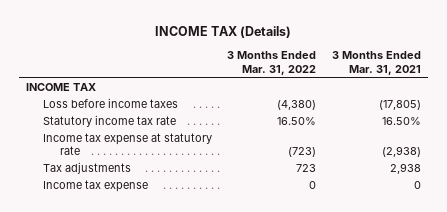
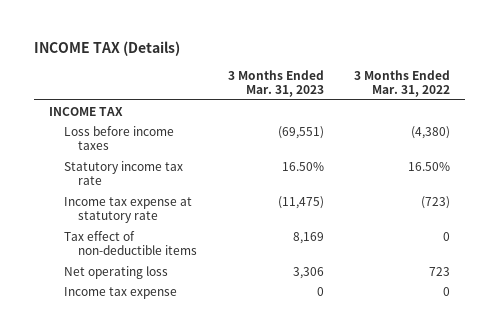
[331,51,421,75] 3 Months Ended Mar. 31, 2021 -> none
none -> [227,69,324,97] 3 Months Ended Mar. 31, 2023
none -> [63,230,198,255] Tax effect of non-deductible items
[43,161,132,174] Tax adjustments -> [63,265,168,279] Net operating loss

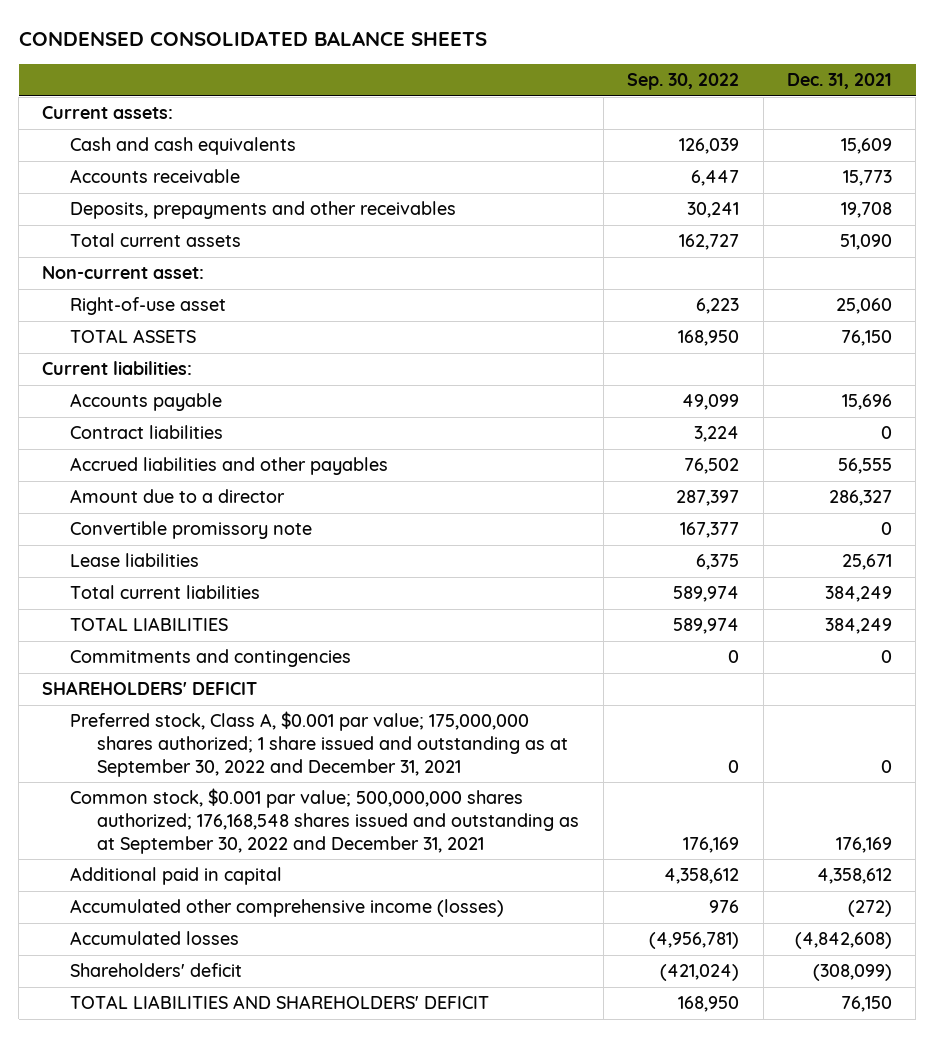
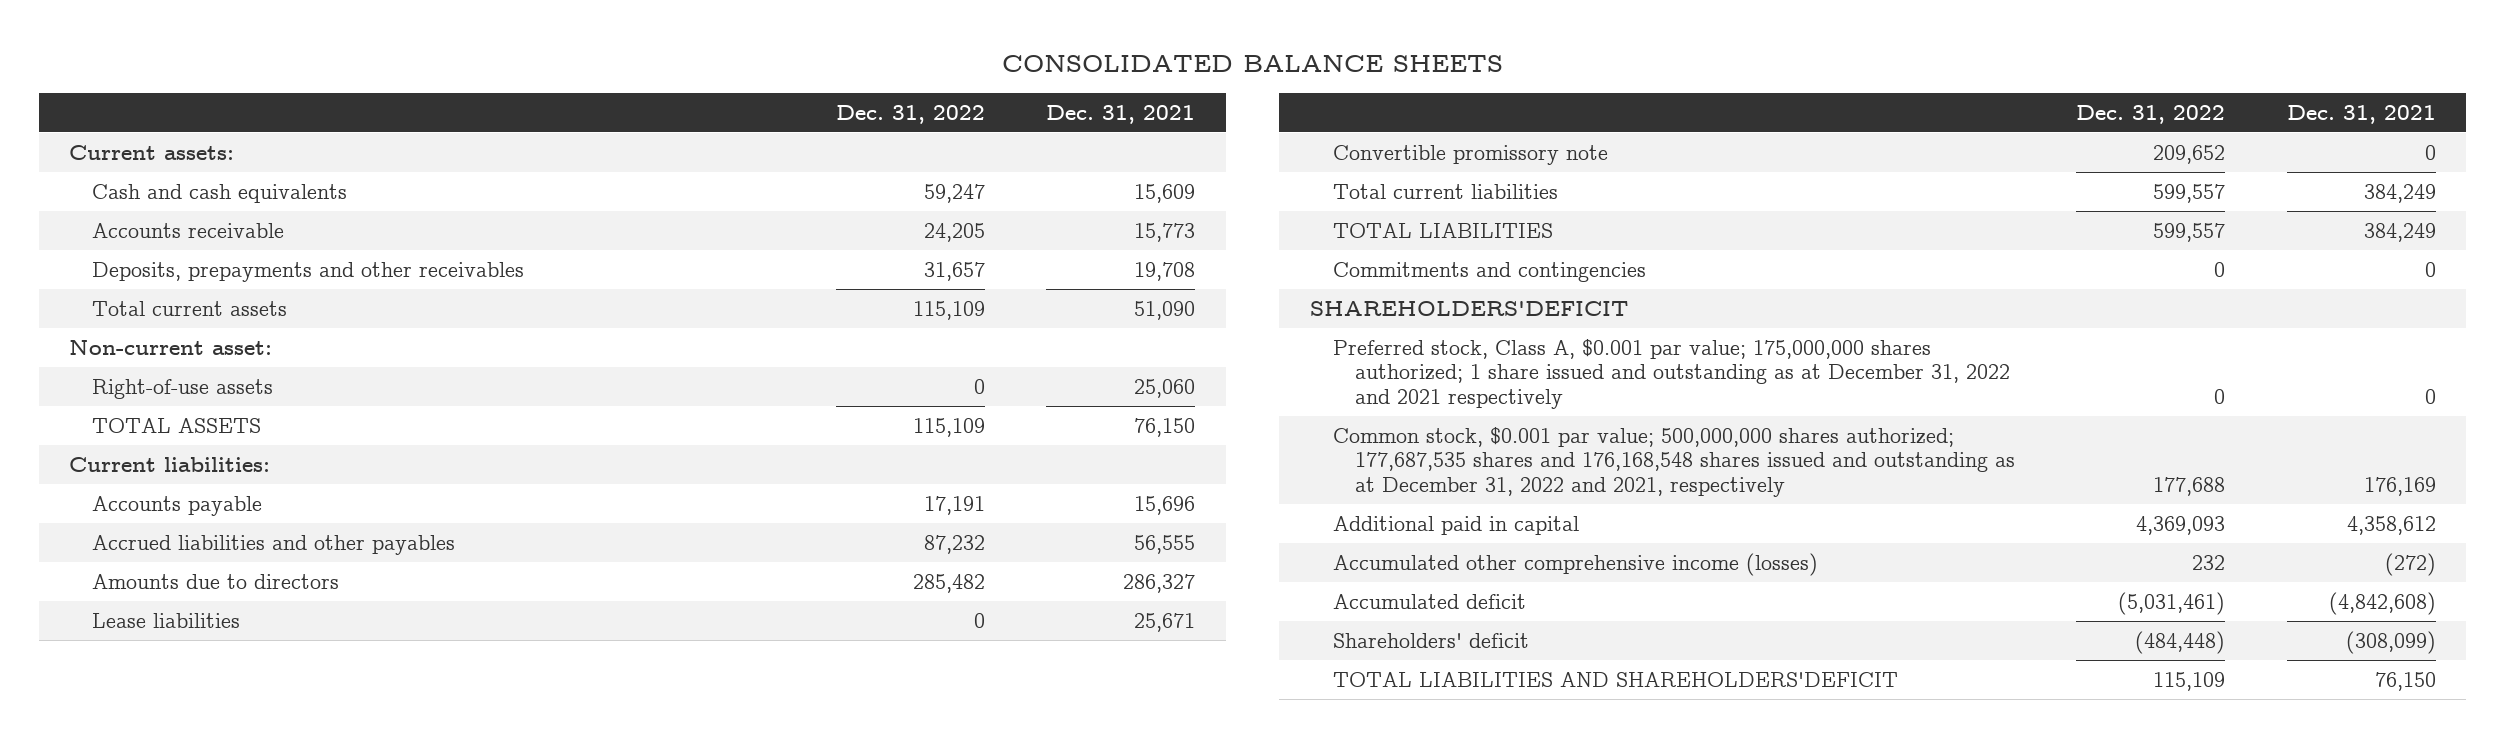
[18,31,487,47] CONDENSED CONSOLIDATED BALANCE SHEETS -> [1001,54,1503,72] CONSOLIDATED BALANCE SHEETS
[627,73,740,91] Sep. 30, 2022 -> none
none -> [835,104,985,124] Dec. 31, 2022
[69,297,226,316] Right-of-use asset -> [92,378,274,399] Right-of-use assets
[69,425,223,440] Contract liabilities -> none
[69,489,285,504] Amount due to a director -> [92,573,340,589] Amounts due to directors
[69,521,312,540] Convertible promissory note -> [1332,144,1608,165] Convertible promissory note
[42,681,258,696] SHAREHOLDERS' DEFICIT -> [1309,300,1628,316] SHAREHOLDERS'DEFICIT
[69,711,569,778] Preferred stock, Class A, $0.001 par value; 175,000,000 shares authorized; 1 share issued and outstanding as at September 30, 2022 and December 31, 2021 -> [1332,338,2011,410] Preferred stock, Class A, $0.001 par value; 175,000,000 shares authorized; 1 share issued and outstanding as at December 31, 2022 and 2021 respectively
[69,788,580,855] Common stock, $0.001 par value; 500,000,000 shares authorized; 176,168,548 shares issued and outstanding as at September 30, 2022 and December 31, 2021 -> [1332,426,2016,498] Common stock, $0.001 par value; 500,000,000 shares authorized; 177,687,535 shares and 176,168,548 shares issued and outstanding as at December 31, 2022 and 2021, respectively
[69,931,239,946] Accumulated losses -> [1332,593,1526,609] Accumulated deficit
[69,995,489,1010] TOTAL LIABILITIES AND SHAREHOLDERS' DEFICIT -> [1332,671,1898,687] TOTAL LIABILITIES AND SHAREHOLDERS'DEFICIT

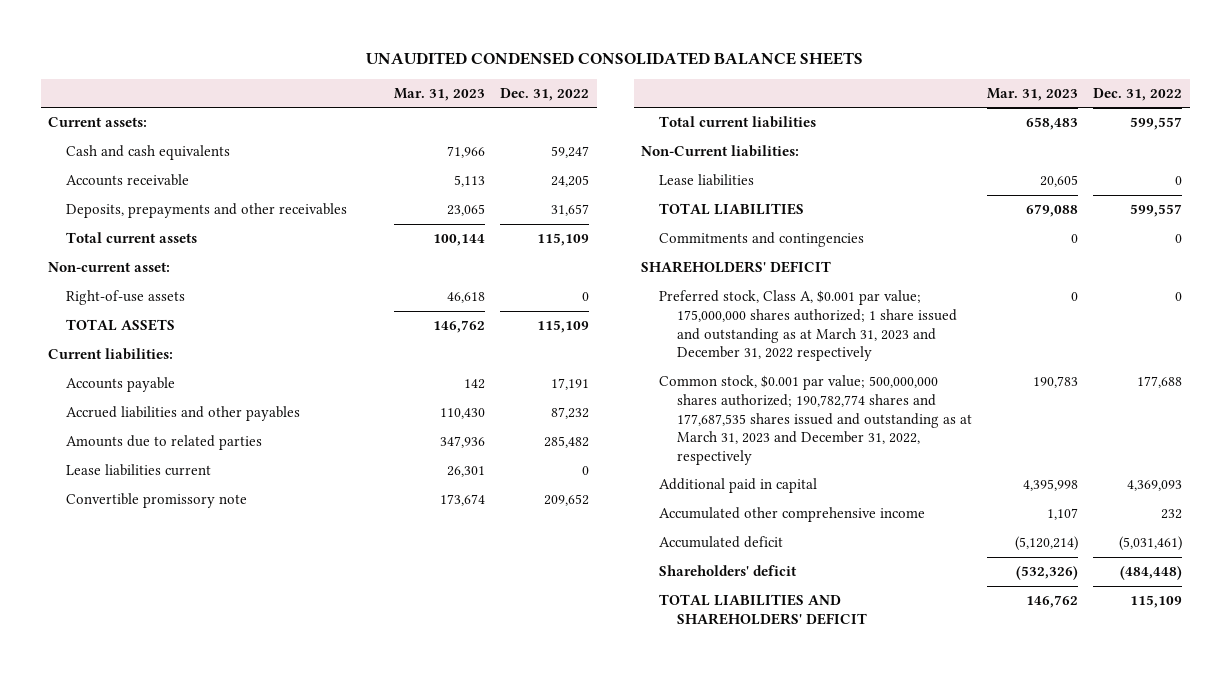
[1001,54,1503,72] CONSOLIDATED BALANCE SHEETS -> [366,51,864,65] UNAUDITED CONDENSED CONSOLIDATED BALANCE SHEETS
[1046,104,1196,124] Dec. 31, 2021 -> none
none -> [394,87,486,101] Mar. 31, 2023
[92,573,340,589] Amounts due to directors -> [66,435,263,451] Amounts due to related parties
none -> [66,464,212,477] Lease liabilities current
none -> [641,145,800,158] Non-Current liabilities:
[92,612,241,628] Lease liabilities -> [659,174,755,187] Lease liabilities
[1309,300,1628,316] SHAREHOLDERS'DEFICIT -> [641,261,832,274] SHAREHOLDERS' DEFICIT
[1332,338,2011,410] Preferred stock, Class A, $0.001 par value; 175,000,000 shares authorized; 1 share issued and outstanding as at December 31, 2022 and 2021 respectively -> [659,290,958,362] Preferred stock, Class A, $0.001 par value; 175,000,000 shares authorized; 1 share issued and outstanding as at March 31, 2023 and December 31, 2022 respectively
[1332,426,2016,498] Common stock, $0.001 par value; 500,000,000 shares authorized; 177,687,535 shares and 176,168,548 shares issued and outstanding as at December 31, 2022 and 2021, respectively -> [659,375,973,465] Common stock, $0.001 par value; 500,000,000 shares authorized; 190,782,774 shares and 177,687,535 shares issued and outstanding as at March 31, 2023 and December 31, 2022, respectively
[1332,552,1818,576] Accumulated other comprehensive income (losses) -> [659,507,926,523] Accumulated other comprehensive income
[1332,671,1898,687] TOTAL LIABILITIES AND SHAREHOLDERS'DEFICIT -> [659,594,868,625] TOTAL LIABILITIES AND SHAREHOLDERS' DEFICIT

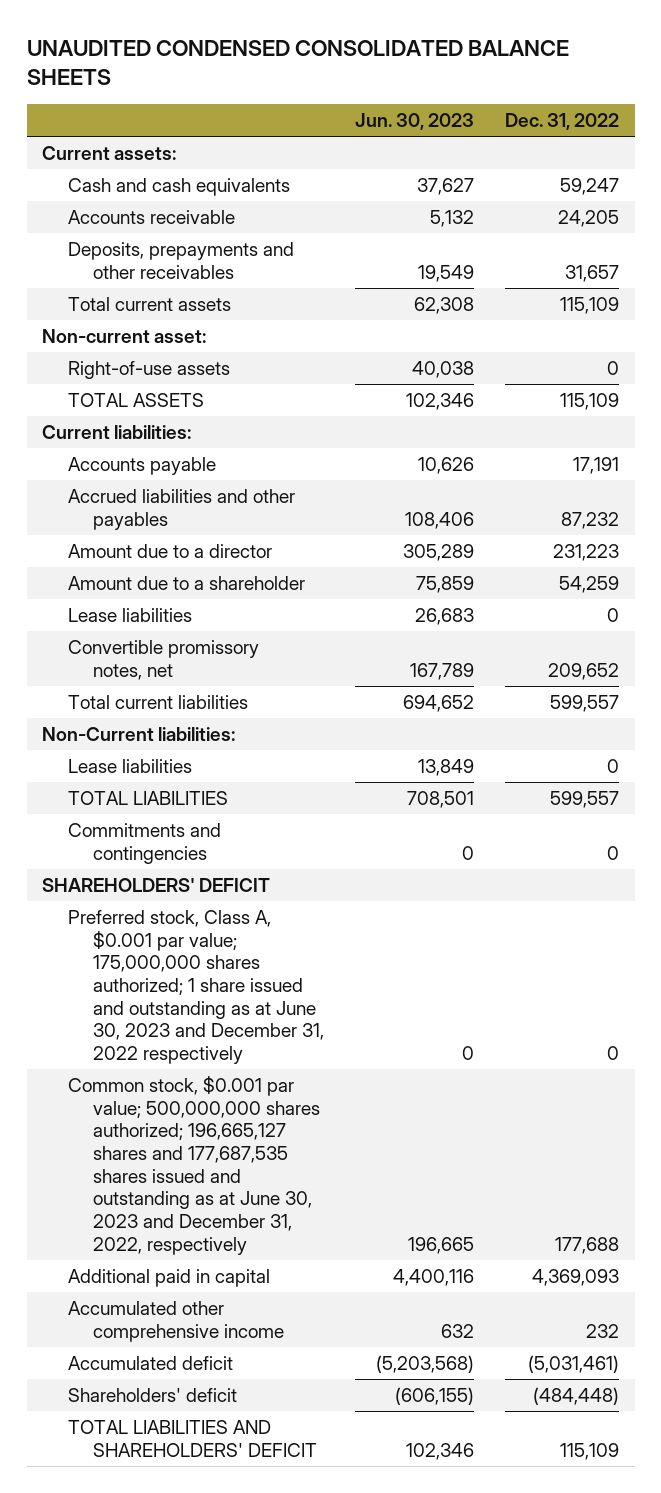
[394,87,486,101] Mar. 31, 2023 -> none
none -> [354,113,474,131] Jun. 30, 2023
[66,435,263,451] Amounts due to related parties -> none
none -> [67,543,272,558] Amount due to a director
none -> [67,575,305,590] Amount due to a shareholder
[66,464,212,477] Lease liabilities current -> [67,607,192,622] Lease liabilities
[66,493,248,509] Convertible promissory note -> [67,639,259,680] Convertible promissory notes, net
[659,290,958,362] Preferred stock, Class A, $0.001 par value; 175,000,000 shares authorized; 1 share issued and outstanding as at March 31, 2023 and December 31, 2022 respectively -> [67,909,324,1065] Preferred stock, Class A, $0.001 par value; 175,000,000 shares authorized; 1 share issued and outstanding as at June 30, 2023 and December 31, 2022 respectively
[659,375,973,465] Common stock, $0.001 par value; 500,000,000 shares authorized; 190,782,774 shares and 177,687,535 shares issued and outstanding as at March 31, 2023 and December 31, 2022, respectively -> [67,1075,320,1255] Common stock, $0.001 par value; 500,000,000 shares authorized; 196,665,127 shares and 177,687,535 shares issued and outstanding as at June 30, 2023 and December 31, 2022, respectively

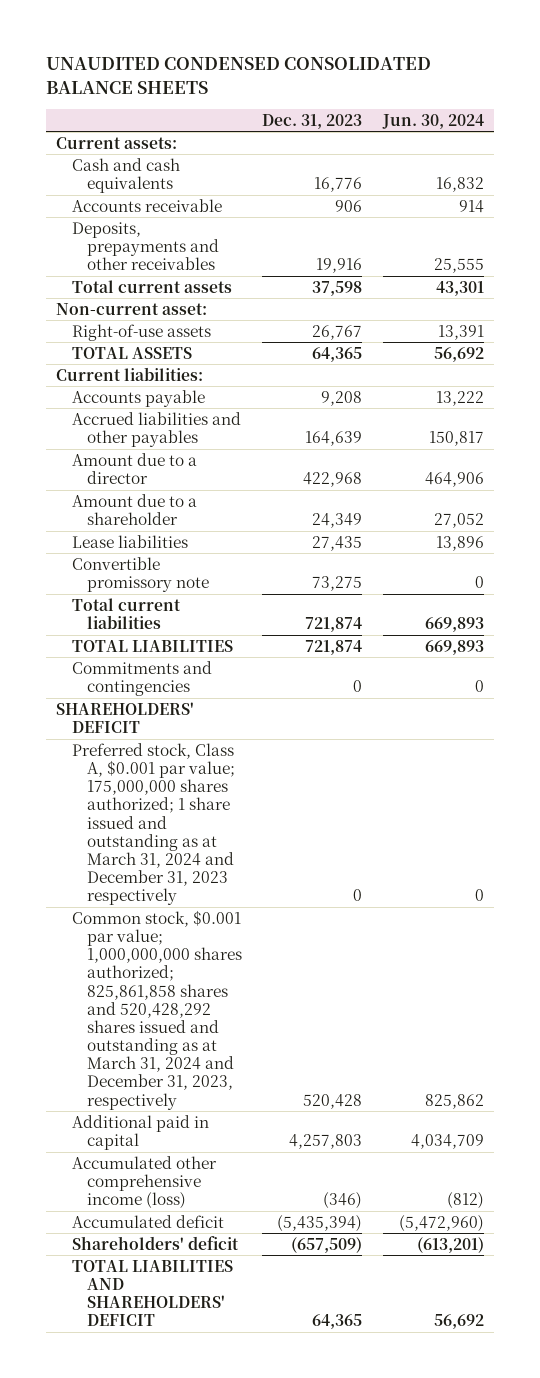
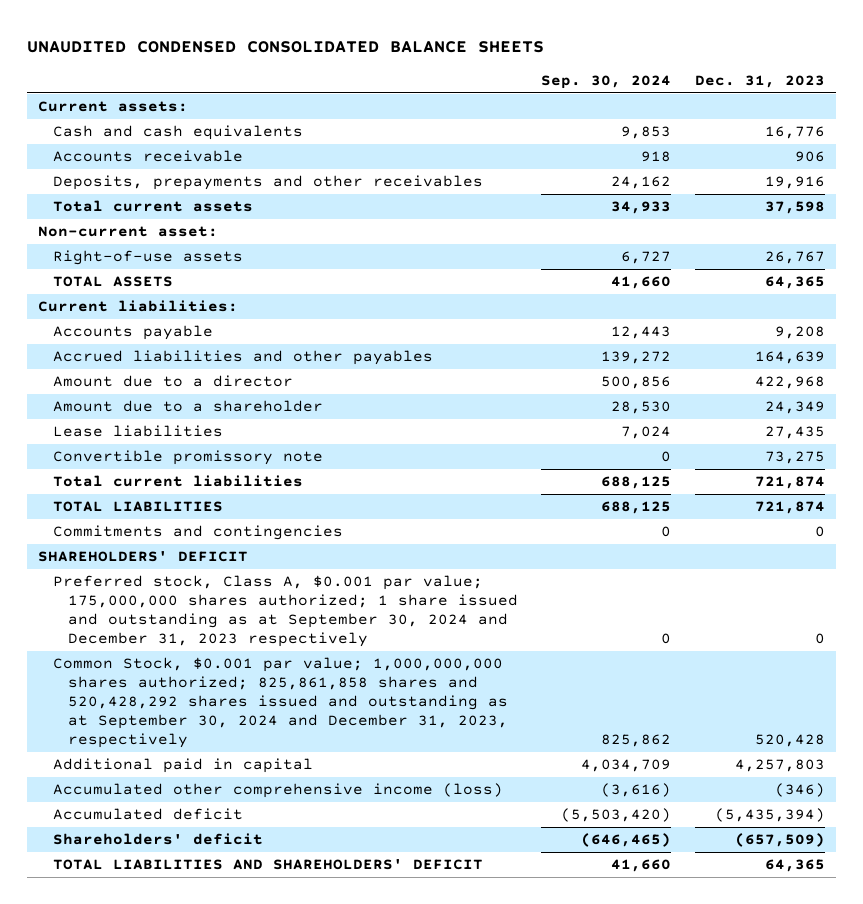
[381,113,484,129] Jun. 30, 2024 -> none
none -> [541,75,672,90] Sep. 30, 2024
[71,742,236,906] Preferred stock, Class A, $0.001 par value; 175,000,000 shares authorized; 1 share issued and outstanding as at March 31, 2024 and December 31, 2023 respectively -> [53,575,518,648] Preferred stock, Class A, $0.001 par value; 175,000,000 shares authorized; 1 share issued and outstanding as at September 30, 2024 and December 31, 2023 respectively
[71,909,243,1110] Common stock, $0.001 par value; 1,000,000,000 shares authorized; 825,861,858 shares and 520,428,292 shares issued and outstanding as at March 31, 2024 and December 31, 2023, respectively -> [53,657,508,749] Common Stock, $0.001 par value; 1,000,000,000 shares authorized; 825,861,858 shares and 520,428,292 shares issued and outstanding as at September 30, 2024 and December 31, 2023, respectively

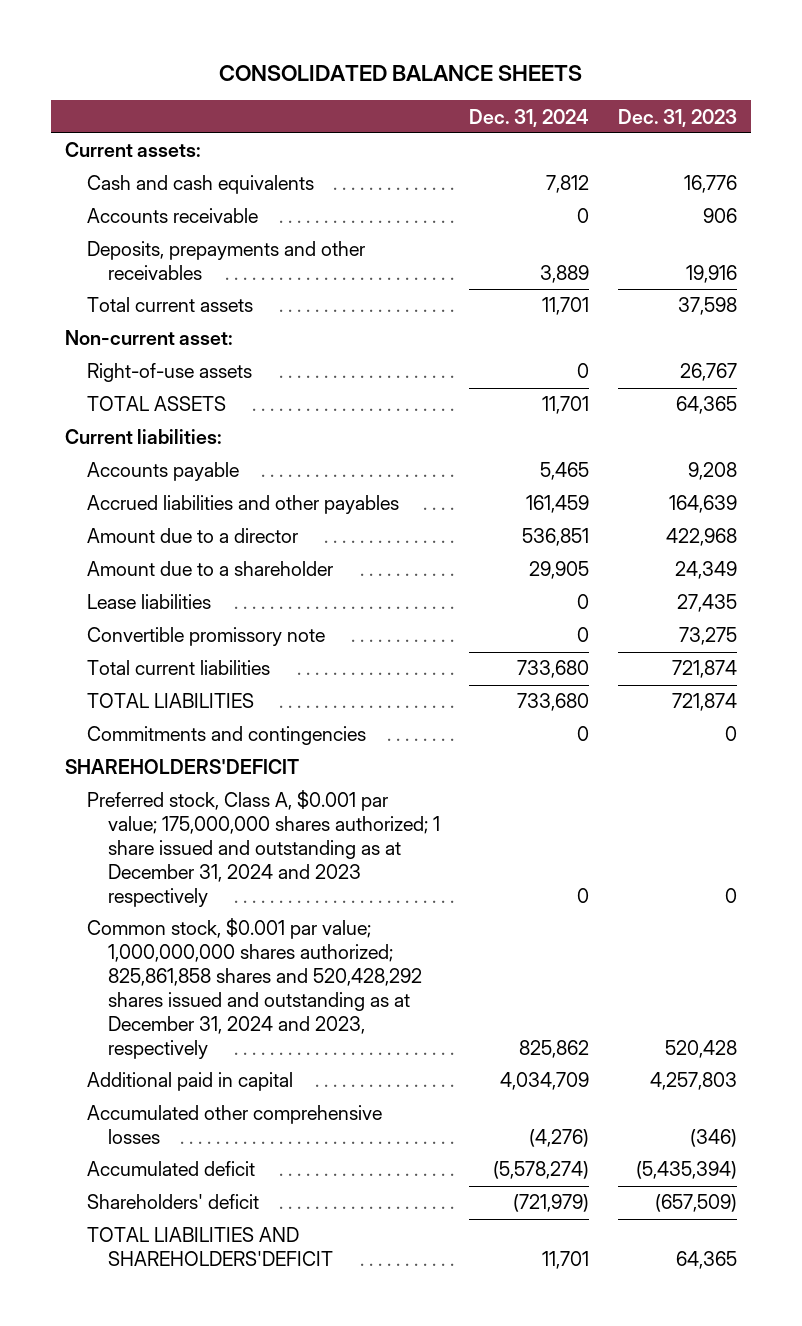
[26,40,544,53] UNAUDITED CONDENSED CONSOLIDATED BALANCE SHEETS -> [219,64,583,81] CONSOLIDATED BALANCE SHEETS
[541,75,672,90] Sep. 30, 2024 -> none
none -> [468,108,589,127] Dec. 31, 2024
[38,551,249,563] SHAREHOLDERS' DEFICIT -> [65,759,300,775] SHAREHOLDERS'DEFICIT
[53,575,518,648] Preferred stock, Class A, $0.001 par value; 175,000,000 shares authorized; 1 share issued and outstanding as at September 30, 2024 and December 31, 2023 respectively -> [86,790,440,908] Preferred stock, Class A, $0.001 par value; 175,000,000 shares authorized; 1 share issued and outstanding as at December 31, 2024 and 2023 respectively
[53,657,508,749] Common Stock, $0.001 par value; 1,000,000,000 shares authorized; 825,861,858 shares and 520,428,292 shares issued and outstanding as at September 30, 2024 and December 31, 2023, respectively -> [86,918,422,1059] Common stock, $0.001 par value; 1,000,000,000 shares authorized; 825,861,858 shares and 520,428,292 shares issued and outstanding as at December 31, 2024 and 2023, respectively
[53,783,504,799] Accumulated other comprehensive income (loss) -> [86,1105,382,1145] Accumulated other comprehensive losses
[53,859,484,871] TOTAL LIABILITIES AND SHAREHOLDERS' DEFICIT -> [86,1227,333,1267] TOTAL LIABILITIES AND SHAREHOLDERS'DEFICIT

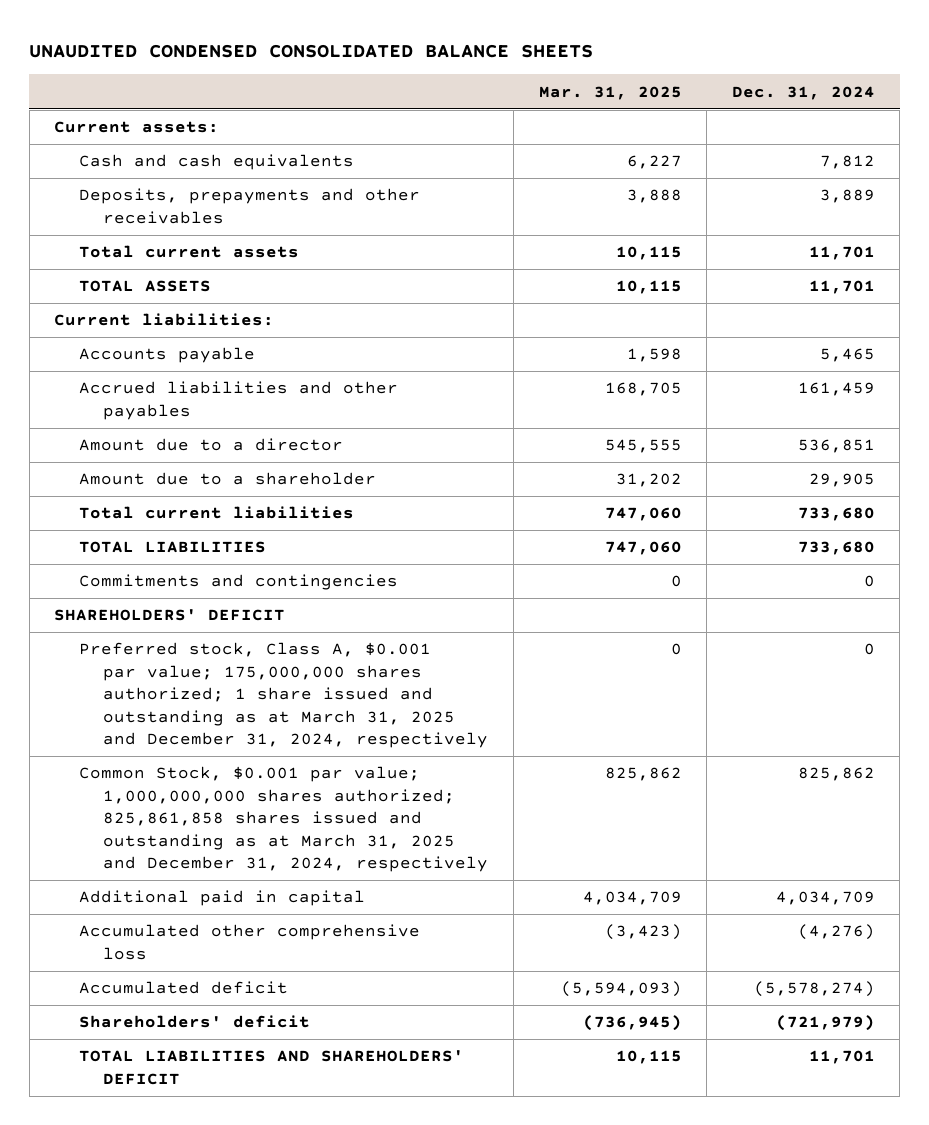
[219,64,583,81] CONSOLIDATED BALANCE SHEETS -> [29,43,594,58] UNAUDITED CONDENSED CONSOLIDATED BALANCE SHEETS
[617,108,737,127] Dec. 31, 2023 -> none
none -> [538,85,682,100] Mar. 31, 2025
[86,208,258,224] Accounts receivable -> none
[65,330,234,346] Non-current asset: -> none
[86,363,252,383] Right-of-use assets -> none
[86,594,211,610] Lease liabilities -> none
[86,627,325,647] Convertible promissory note -> none
[65,759,300,775] SHAREHOLDERS'DEFICIT -> [54,609,286,622] SHAREHOLDERS' DEFICIT
[86,790,440,908] Preferred stock, Class A, $0.001 par value; 175,000,000 shares authorized; 1 share issued and outstanding as at December 31, 2024 and 2023 respectively -> [78,642,489,749] Preferred stock, Class A, $0.001 par value; 175,000,000 shares authorized; 1 share issued and outstanding as at March 31, 2025 and December 31, 2024, respectively
[86,918,422,1059] Common stock, $0.001 par value; 1,000,000,000 shares authorized; 825,861,858 shares and 520,428,292 shares issued and outstanding as at December 31, 2024 and 2023, respectively -> [78,766,489,873] Common Stock, $0.001 par value; 1,000,000,000 shares authorized; 825,861,858 shares issued and outstanding as at March 31, 2025 and December 31, 2024, respectively
[86,1105,382,1145] Accumulated other comprehensive losses -> [78,924,420,960] Accumulated other comprehensive loss
[86,1227,333,1267] TOTAL LIABILITIES AND SHAREHOLDERS'DEFICIT -> [78,1050,464,1085] TOTAL LIABILITIES AND SHAREHOLDERS' DEFICIT

